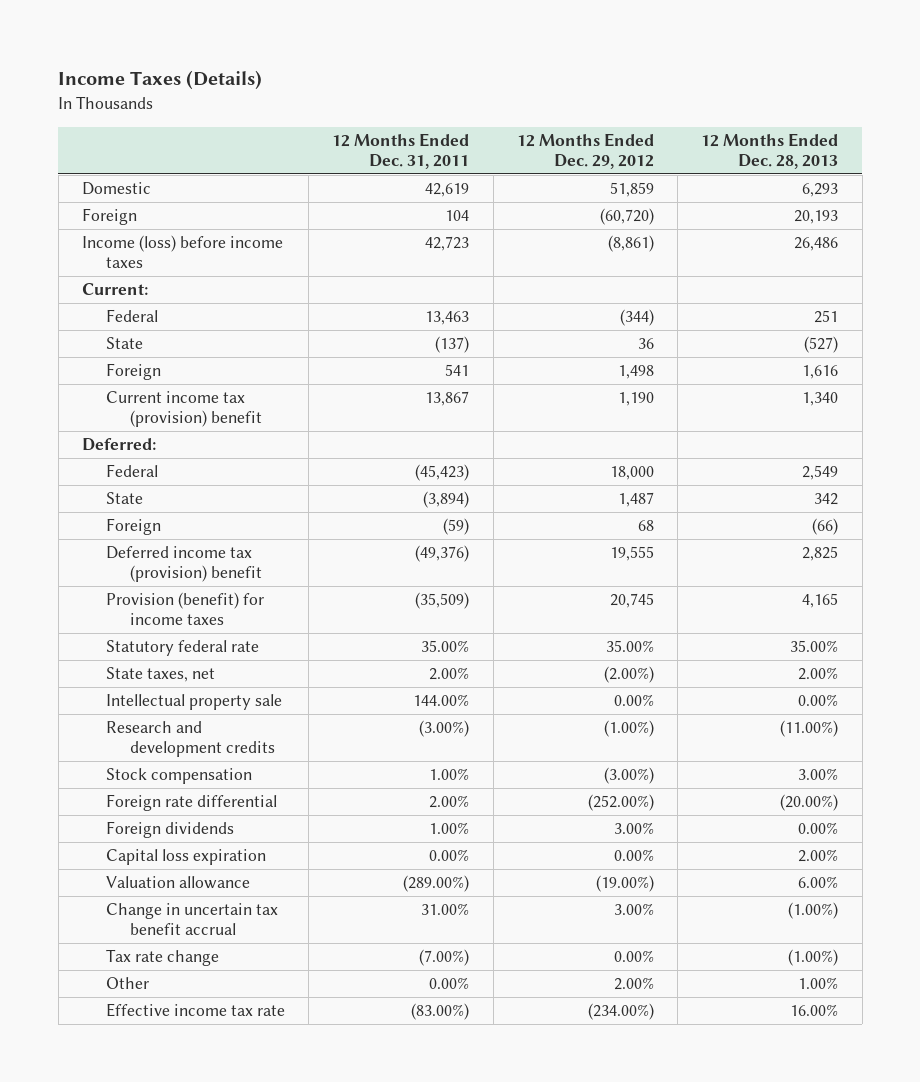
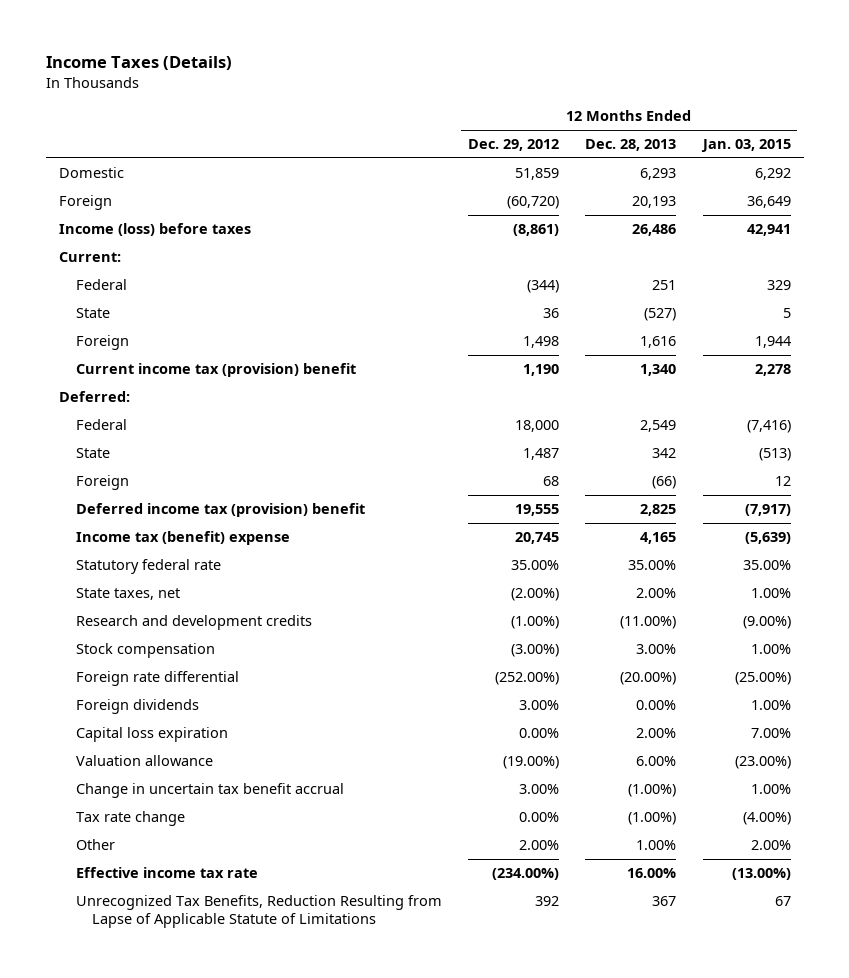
[332,132,470,170] 12 Months Ended Dec. 31, 2011 -> none
none -> [700,139,791,153] Jan. 03, 2015
[81,235,283,269] Income (loss) before income taxes -> [58,223,251,237] Income (loss) before taxes
[105,592,264,626] Provision (benefit) for income taxes -> [75,531,290,546] Income tax (benefit) expense
[105,694,282,711] Intellectual property sale -> none
none -> [75,895,442,928] Unrecognized Tax Benefits, Reduction Resulting from Lapse of Applicable Statute of Limitations

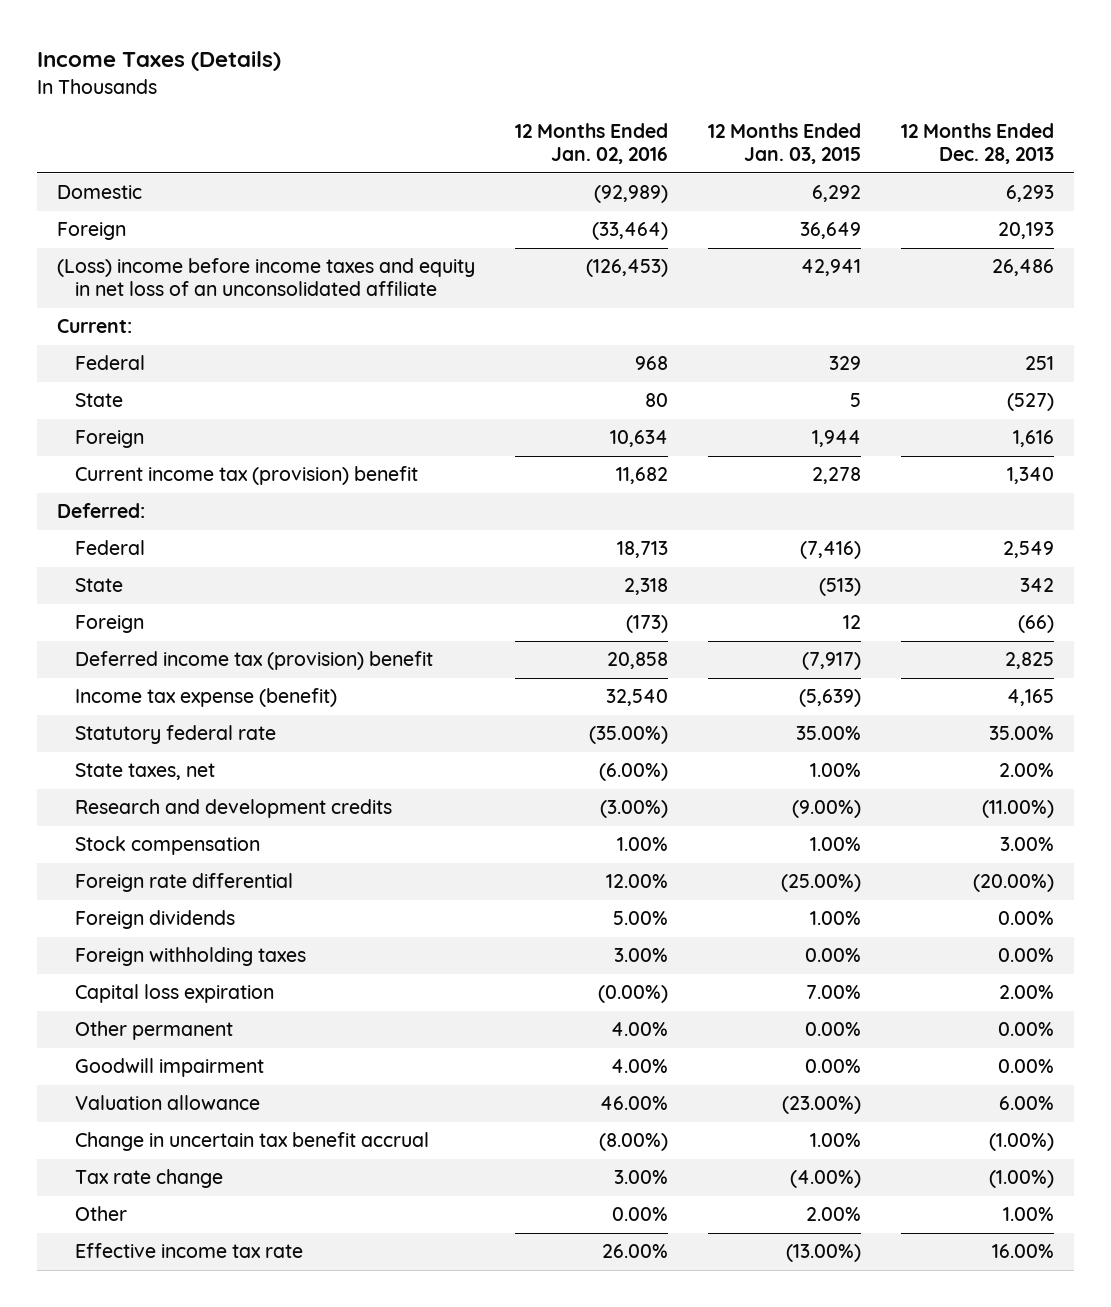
[467,139,559,152] Dec. 29, 2012 -> none
none -> [515,123,669,165] 12 Months Ended Jan. 02, 2016
[58,223,251,237] Income (loss) before taxes -> [57,258,476,297] (Loss) income before income taxes and equity in net loss of an unconsolidated affiliate
[75,531,290,546] Income tax (benefit) expense -> [75,688,338,708] Income tax expense (benefit)
none -> [75,947,307,967] Foreign withholding taxes
none -> [75,1021,234,1041] Other permanent
none -> [75,1058,265,1078] Goodwill impairment
[75,895,442,928] Unrecognized Tax Benefits, Reduction Resulting from Lapse of Applicable Statute of Limitations -> none

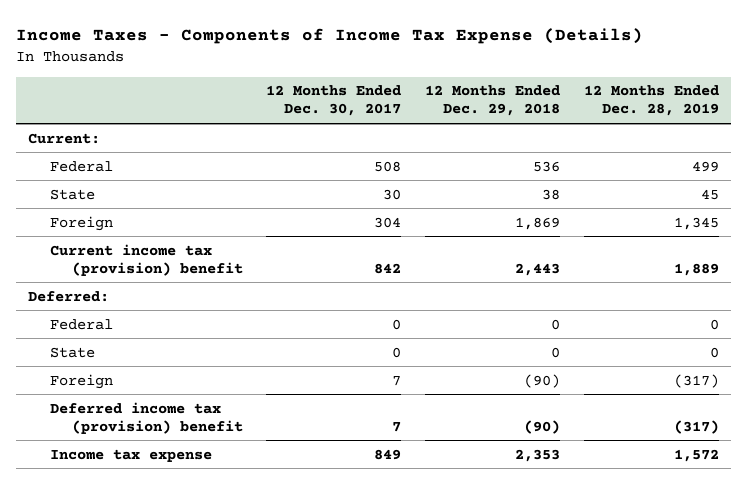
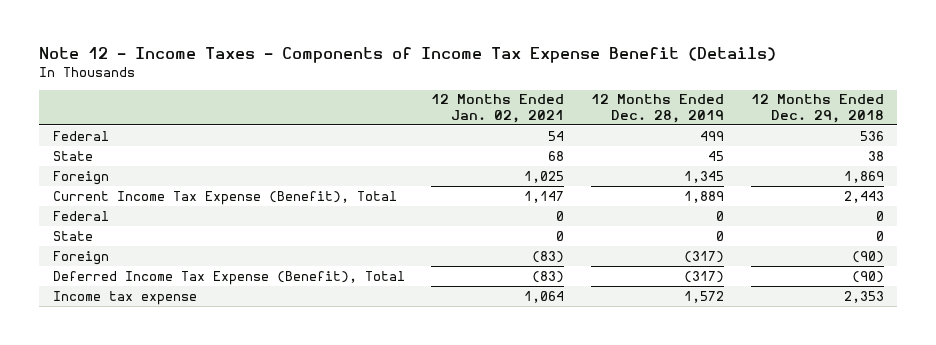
[16,28,644,45] Income Taxes - Components of Income Tax Expense (Details) -> [39,47,777,64] Note 12 - Income Taxes - Components of Income Tax Expense Benefit (Details)
[266,85,402,117] 12 Months Ended Dec. 30, 2017 -> none
none -> [431,94,565,124] 12 Months Ended Jan. 02, 2021
[28,132,101,144] Current: -> none
[28,290,110,302] Deferred: -> none
[50,243,243,276] Current income tax (provision) benefit -> [52,190,397,205] Current Income Tax Expense (Benefit), Total
[50,401,243,434] Deferred income tax (provision) benefit -> [52,270,405,285] Deferred Income Tax Expense (Benefit), Total

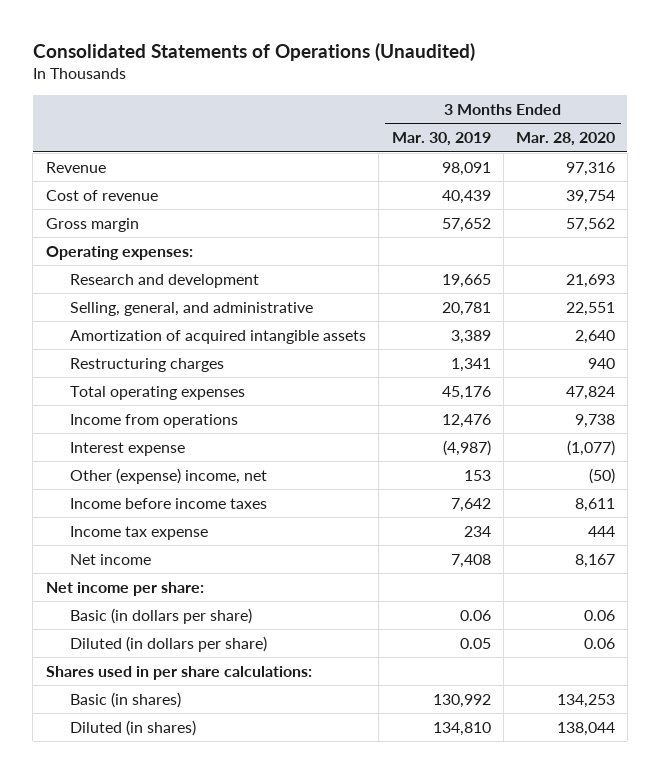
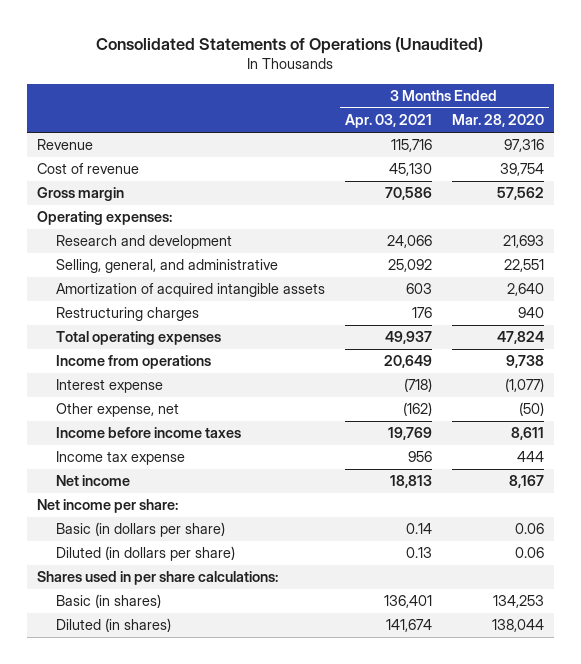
[391,132,491,147] Mar. 30, 2019 -> none
none -> [344,114,432,129] Apr. 03, 2021
[70,467,268,484] Other (expense) income, net -> [55,403,179,418] Other expense, net

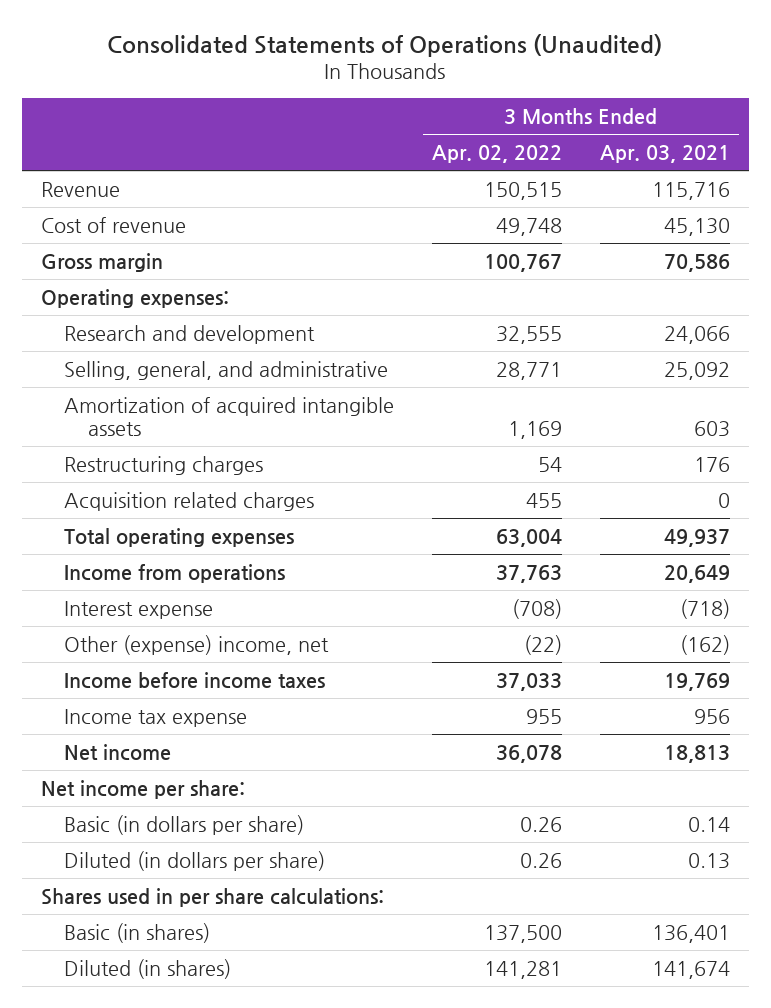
[451,114,544,128] Mar. 28, 2020 -> none
none -> [432,144,563,163] Apr. 02, 2022
none -> [64,491,315,511] Acquisition related charges
[55,403,179,418] Other expense, net -> [64,634,330,655] Other (expense) income, net

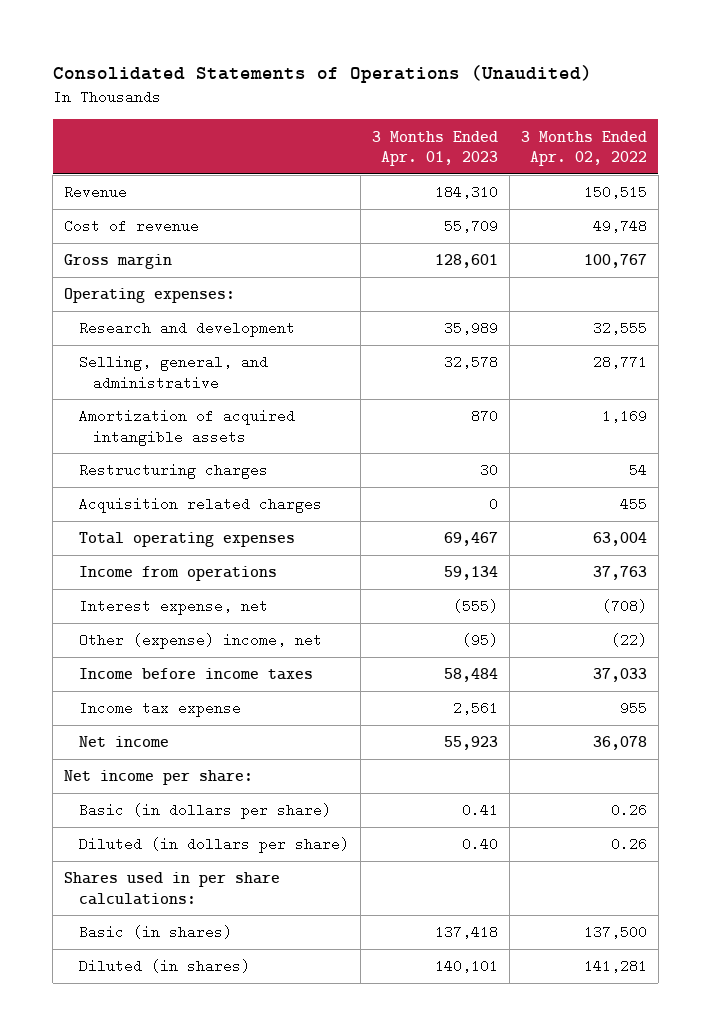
[599,144,730,163] Apr. 03, 2021 -> none
none -> [371,130,498,167] 3 Months Ended Apr. 01, 2023
[64,600,214,619] Interest expense -> [78,599,268,616] Interest expense, net

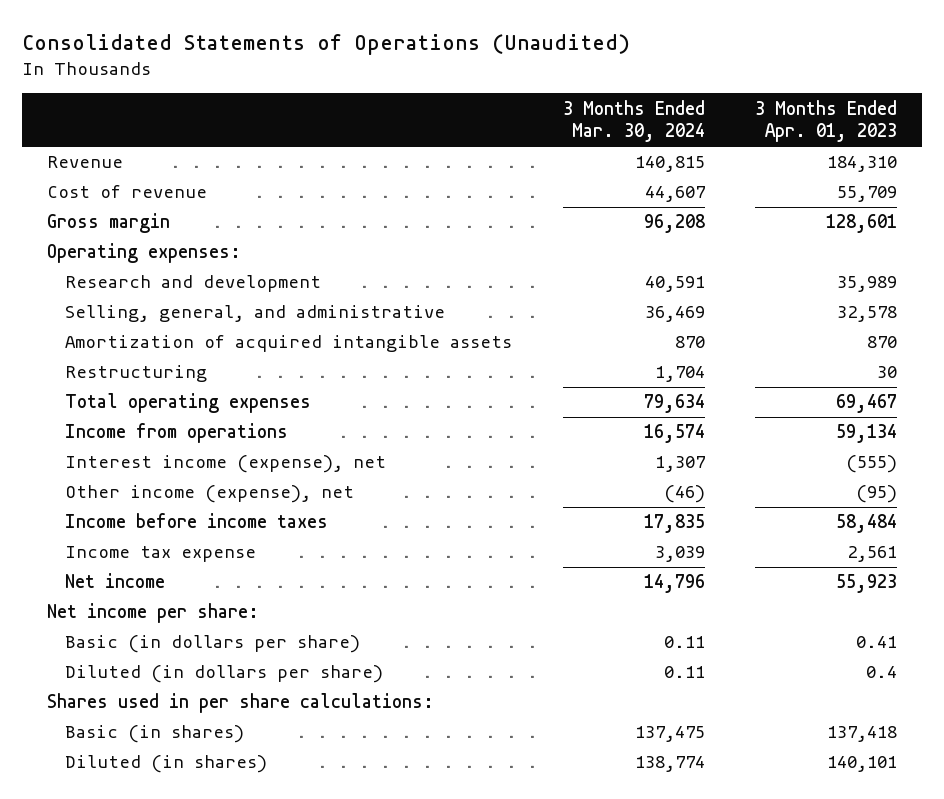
[520,130,647,167] 3 Months Ended Apr. 02, 2022 -> none
none -> [562,99,705,143] 3 Months Ended Mar. 30, 2024
[78,497,322,514] Acquisition related charges -> none
[78,463,268,480] Restructuring charges -> [65,365,208,383] Restructuring
[78,599,268,616] Interest expense, net -> [65,455,387,474] Interest income (expense), net
[78,633,322,650] Other (expense) income, net -> [65,485,355,504] Other income (expense), net
[461,837,498,852] 0.40 -> [866,666,898,679] 0.4

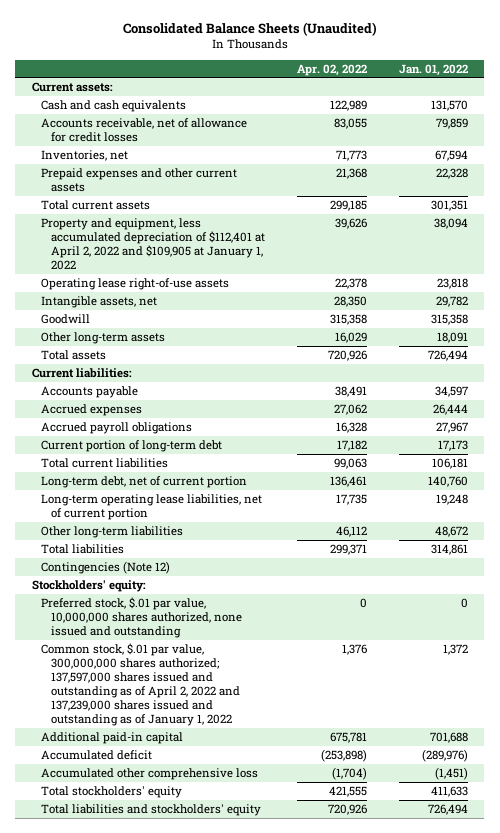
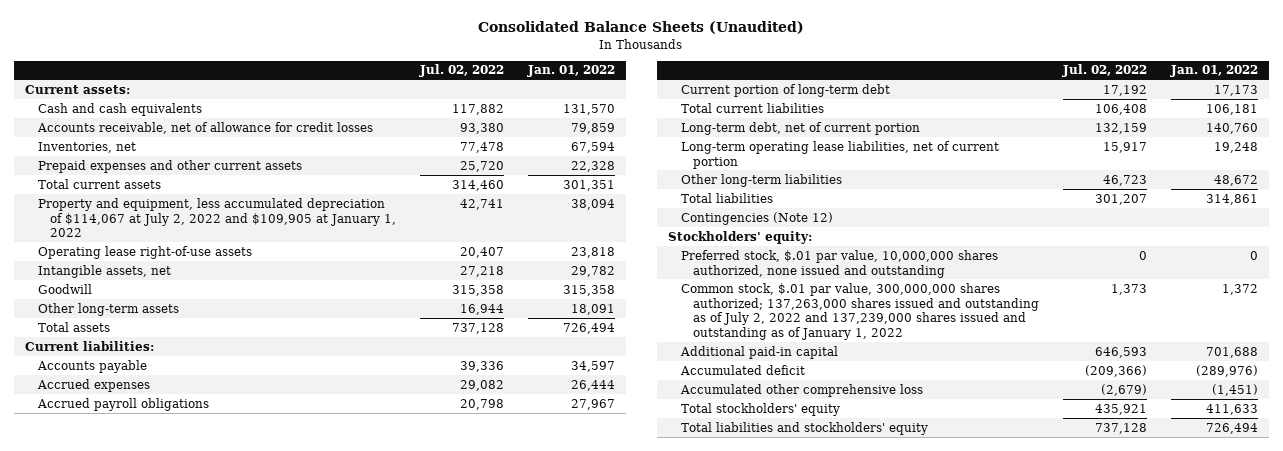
[296,63,367,76] Apr. 02, 2022 -> none
none -> [418,64,504,78] Jul. 02, 2022
[41,217,265,271] Property and equipment, less accumulated depreciation of $112,401 at April 2, 2022 and $109,905 at January 1, 2022 -> [37,197,397,238] Property and equipment, less accumulated depreciation of $114,067 at July 2, 2022 and $109,905 at January 1, 2022
[41,642,240,727] Common stock, $.01 par value, 300,000,000 shares authorized; 137,597,000 shares issued and outstanding as of April 2, 2022 and 137,239,000 shares issued and outstanding as of January 1, 2022 -> [680,282,1040,341] Common stock, $.01 par value, 300,000,000 shares authorized; 137,263,000 shares issued and outstanding as of July 2, 2022 and 137,239,000 shares issued and outstanding as of January 1, 2022

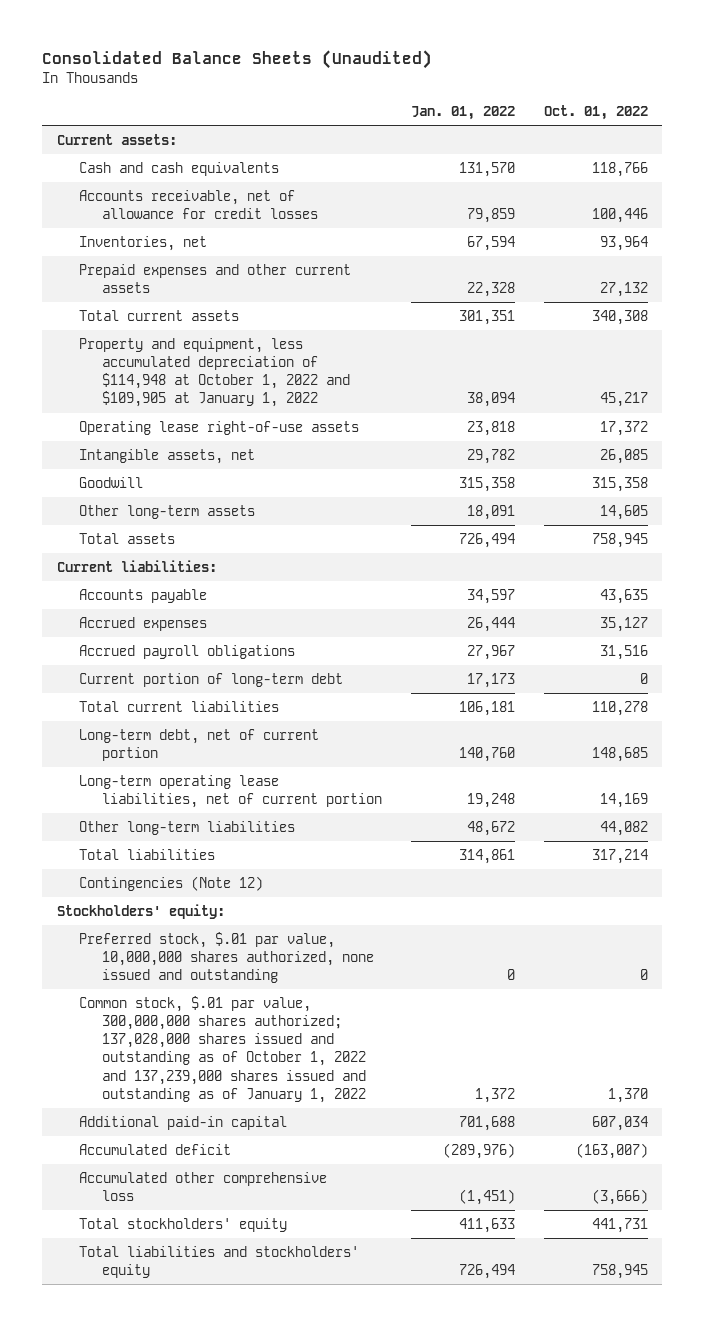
[418,64,504,78] Jul. 02, 2022 -> none
none -> [543,105,648,121] Oct. 01, 2022
[37,197,397,238] Property and equipment, less accumulated depreciation of $114,067 at July 2, 2022 and $109,905 at January 1, 2022 -> [79,337,350,408] Property and equipment, less accumulated depreciation of $114,948 at October 1, 2022 and $109,905 at January 1, 2022
[680,282,1040,341] Common stock, $.01 par value, 300,000,000 shares authorized; 137,263,000 shares issued and outstanding as of July 2, 2022 and 137,239,000 shares issued and outstanding as of January 1, 2022 -> [79,995,366,1103] Common stock, $.01 par value, 300,000,000 shares authorized; 137,028,000 shares issued and outstanding as of October 1, 2022 and 137,239,000 shares issued and outstanding as of January 1, 2022

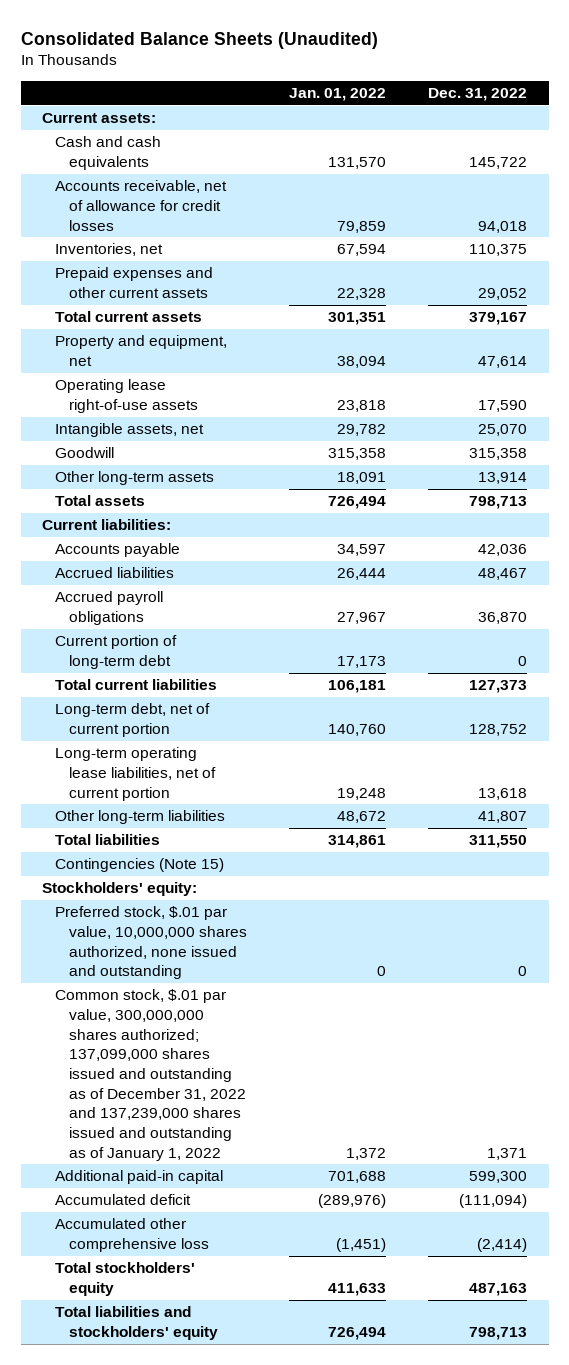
[543,105,648,121] Oct. 01, 2022 -> none
none -> [428,88,528,102] Dec. 31, 2022
[79,337,350,408] Property and equipment, less accumulated depreciation of $114,948 at October 1, 2022 and $109,905 at January 1, 2022 -> [55,335,228,366] Property and equipment, net
[79,616,208,631] Accrued expenses -> [55,567,175,579] Accrued liabilities
[79,875,264,891] Contingencies (Note 12) -> [55,858,225,873] Contingencies (Note 15)
[79,995,366,1103] Common stock, $.01 par value, 300,000,000 shares authorized; 137,028,000 shares issued and outstanding as of October 1, 2022 and 137,239,000 shares issued and outstanding as of January 1, 2022 -> [55,989,246,1161] Common stock, $.01 par value, 300,000,000 shares authorized; 137,099,000 shares issued and outstanding as of December 31, 2022 and 137,239,000 shares issued and outstanding as of January 1, 2022

